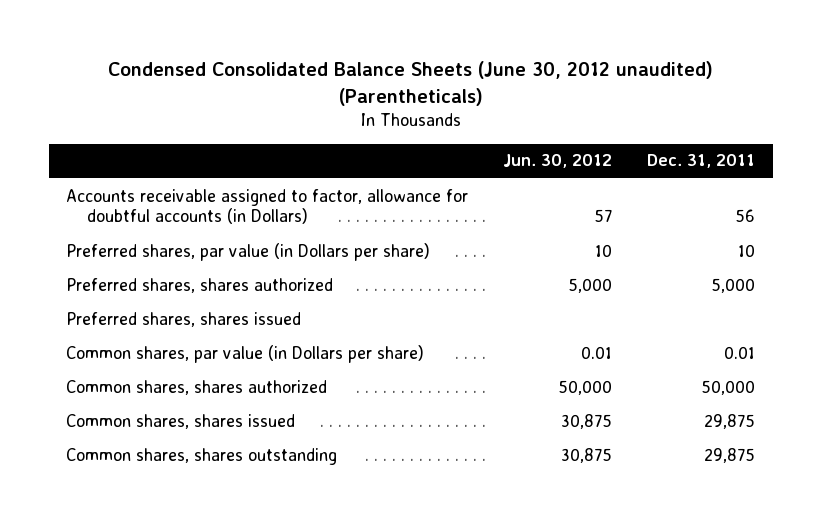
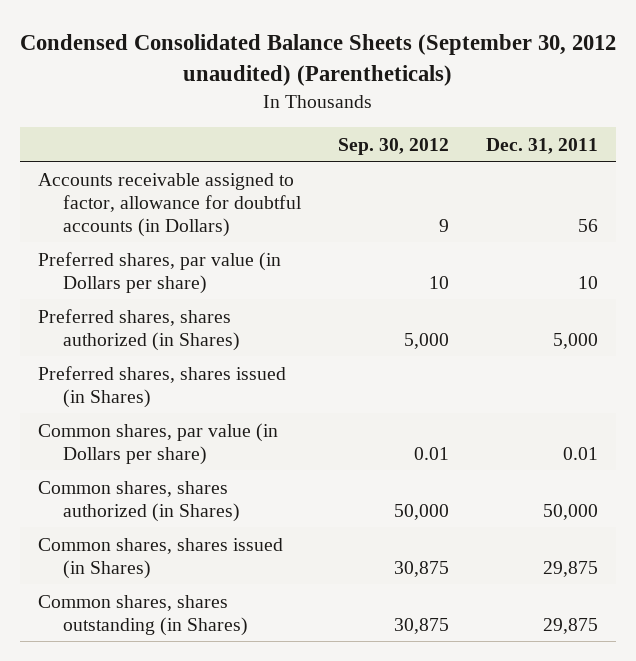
[107,60,713,106] Condensed Consolidated Balance Sheets (June 30, 2012 unaudited) (Parentheticals) -> [19,34,616,86] Condensed Consolidated Balance Sheets (September 30, 2012 unaudited) (Parentheticals)
[503,154,613,169] Jun. 30, 2012 -> none
none -> [337,137,449,155] Sep. 30, 2012
[66,277,334,293] Preferred shares, shares authorized -> [38,308,241,351] Preferred shares, shares authorized (in Shares)
[66,311,302,327] Preferred shares, shares issued -> [38,365,287,408] Preferred shares, shares issued (in Shares)
[66,379,328,395] Common shares, shares authorized -> [38,480,241,522] Common shares, shares authorized (in Shares)
[66,413,296,429] Common shares, shares issued -> [38,537,284,579] Common shares, shares issued (in Shares)
[66,447,338,465] Common shares, shares outstanding -> [38,594,249,636] Common shares, shares outstanding (in Shares)

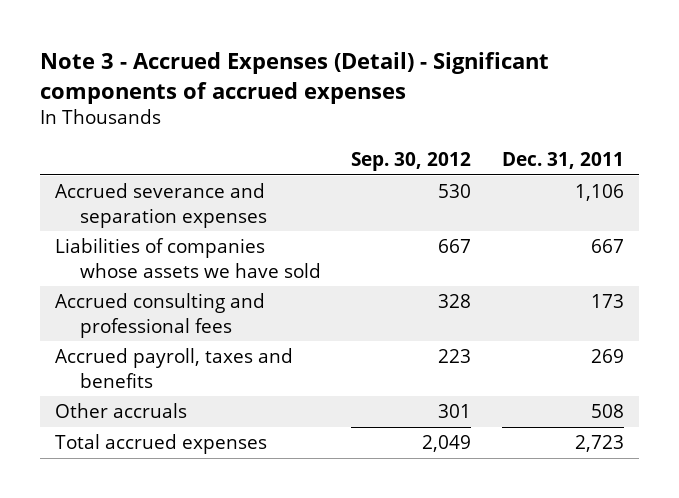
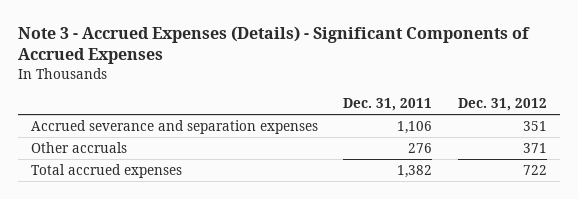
[39,52,549,104] Note 3 - Accrued Expenses (Detail) - Significant components of accrued expenses -> [17,25,530,65] Note 3 - Accrued Expenses (Details) - Significant Components of Accrued Expenses
[351,151,472,171] Sep. 30, 2012 -> none
none -> [458,98,548,112] Dec. 31, 2012
[55,238,321,278] Liabilities of companies whose assets we have sold -> none
[55,293,266,338] Accrued consulting and professional fees -> none
[55,348,294,388] Accrued payroll, taxes and benefits -> none
[591,404,625,419] 508 -> [408,142,433,153] 276
[575,435,625,453] 2,723 -> [397,164,433,178] 1,382

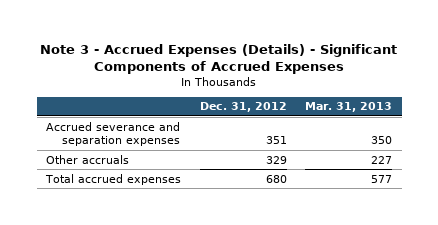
[343,98,433,112] Dec. 31, 2011 -> none
none -> [305,102,393,113] Mar. 31, 2013
[523,142,548,153] 371 -> [265,155,287,164] 329
[523,164,548,175] 722 -> [265,174,287,183] 680

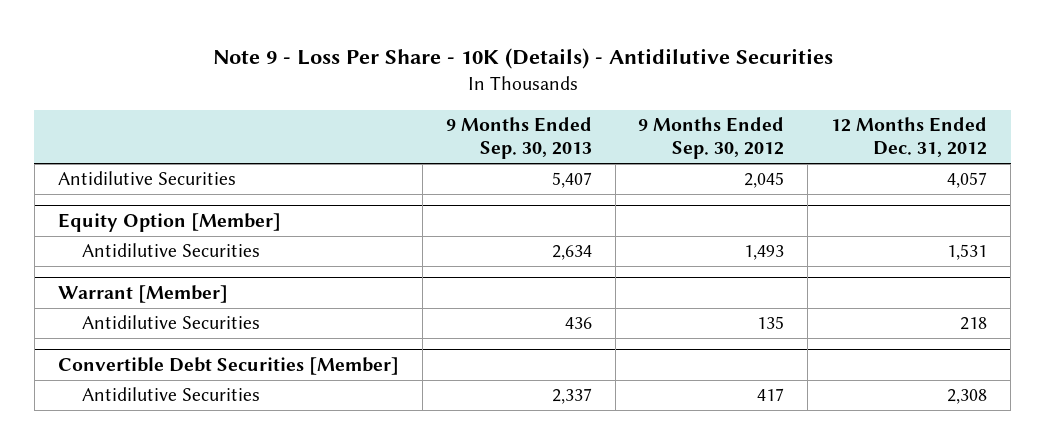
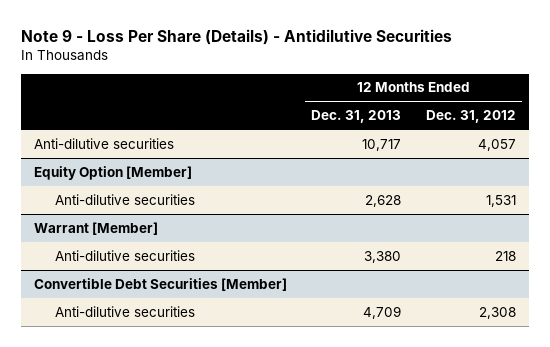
[212,48,833,70] Note 9 - Loss Per Share - 10K (Details) - Antidilutive Securities -> [21,29,453,46] Note 9 - Loss Per Share (Details) - Antidilutive Securities
[445,117,592,160] 9 Months Ended Sep. 30, 2013 -> none
[638,117,785,160] 9 Months Ended Sep. 30, 2012 -> none
none -> [311,110,402,124] Dec. 31, 2013
[57,171,236,186] Antidilutive Securities -> [33,137,174,149] Anti-dilutive securities
[81,243,260,258] Antidilutive Securities -> [54,193,195,205] Anti-dilutive securities
[81,315,260,330] Antidilutive Securities -> [54,249,195,261] Anti-dilutive securities
[81,387,260,402] Antidilutive Securities -> [54,305,195,317] Anti-dilutive securities

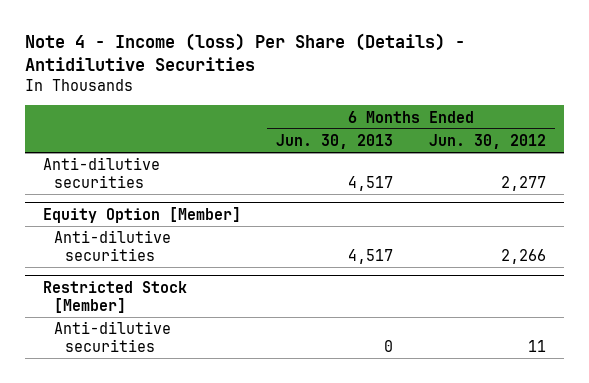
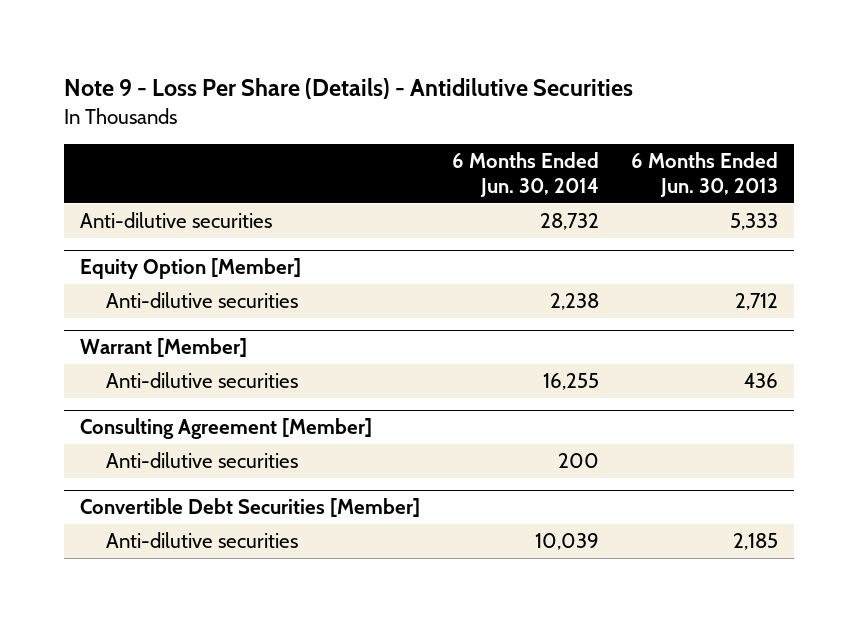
[24,32,465,71] Note 4 - Income (loss) Per Share (Details) - Antidilutive Securities -> [64,77,634,99] Note 9 - Loss Per Share (Details) - Antidilutive Securities
[428,134,546,150] Jun. 30, 2012 -> none
none -> [452,152,600,197] 6 Months Ended Jun. 30, 2014
[348,175,394,191] 4,517 -> [730,213,779,231] 5,333
[42,281,187,313] Restricted Stock [Member] -> none
[348,248,394,264] 4,517 -> [735,293,779,311] 2,712
none -> [80,338,248,358] Warrant [Member]
[384,339,394,352] 0 -> [744,373,779,389] 436
none -> [80,418,373,440] Consulting Agreement [Member]
none -> [105,452,298,469] Anti-dilutive securities
none -> [80,498,421,518] Convertible Debt Securities [Member]
none -> [105,532,298,549] Anti-dilutive securities

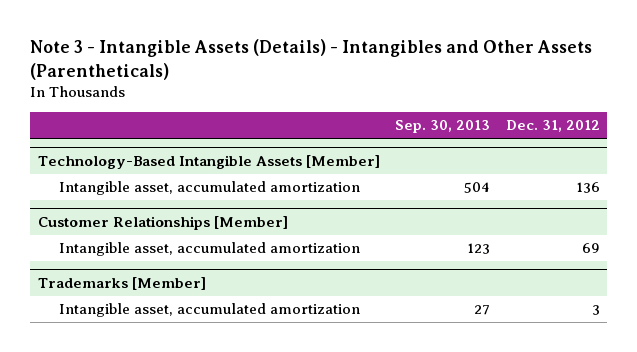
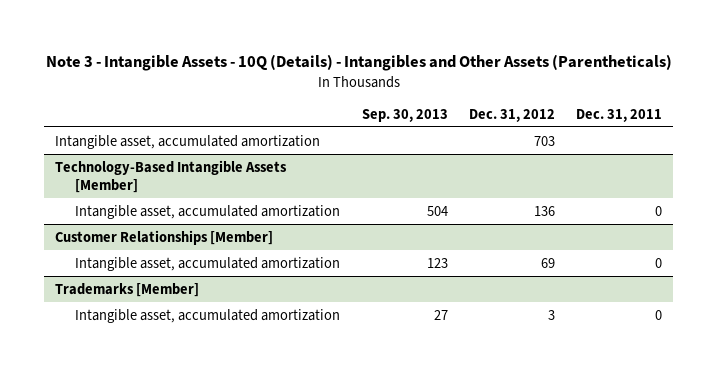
[29,39,592,80] Note 3 - Intangible Assets (Details) - Intangibles and Other Assets (Parentheticals) -> [45,53,672,71] Note 3 - Intangible Assets - 10Q (Details) - Intangibles and Other Assets (Parentheticals)
none -> [576,108,663,122] Dec. 31, 2011
none -> [54,134,320,149] Intangible asset, accumulated amortization

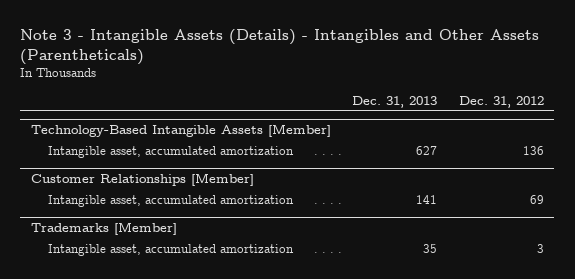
[45,53,672,71] Note 3 - Intangible Assets - 10Q (Details) - Intangibles and Other Assets (Parentheticals) -> [20,29,540,66] Note 3 - Intangible Assets (Details) - Intangibles and Other Assets (Parentheticals)
[361,108,448,122] Sep. 30, 2013 -> none
[576,108,663,122] Dec. 31, 2011 -> none
none -> [352,95,438,108] Dec. 31, 2013
[54,134,320,149] Intangible asset, accumulated amortization -> none

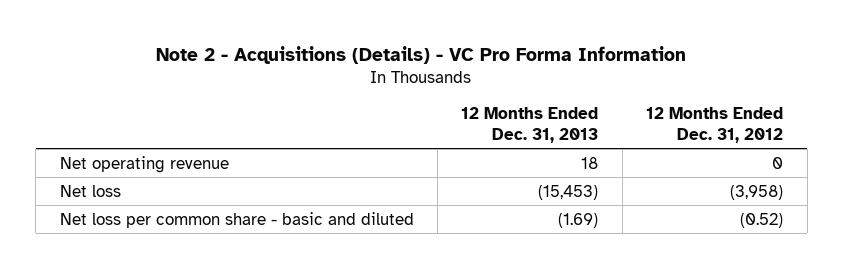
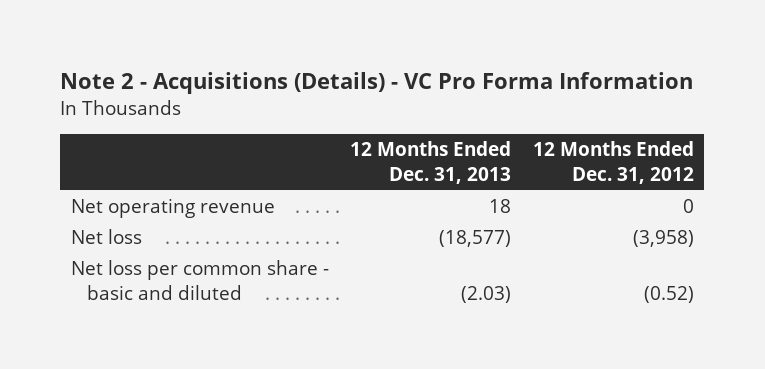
[538,184,599,200] (15,453) -> [439,230,512,248] (18,577)
[558,212,599,228] (1.69) -> [461,285,512,303] (2.03)

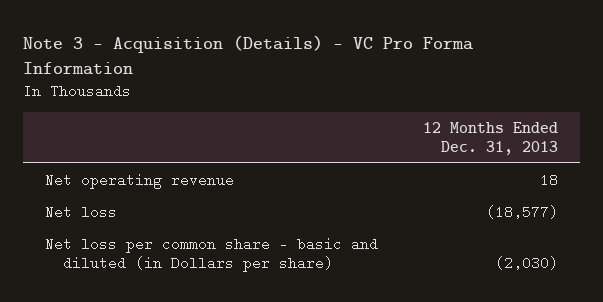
[60,72,694,95] Note 2 - Acquisitions (Details) - VC Pro Forma Information -> [23,34,474,75] Note 3 - Acquisition (Details) - VC Pro Forma Information
[532,141,694,184] 12 Months Ended Dec. 31, 2012 -> none
[70,260,329,300] Net loss per common share - basic and diluted -> [45,236,379,272] Net loss per common share - basic and diluted (in Dollars per share)
[461,285,512,303] (2.03) -> [494,255,558,270] (2,030)

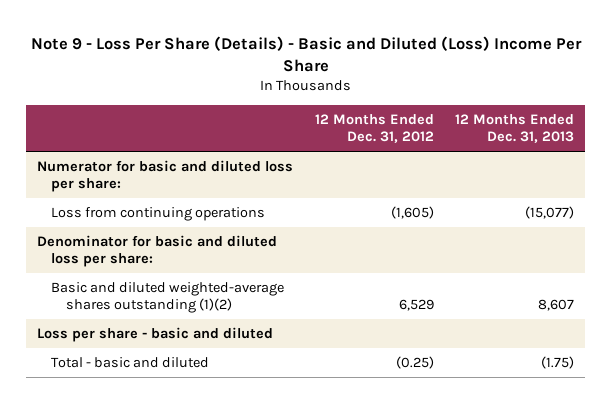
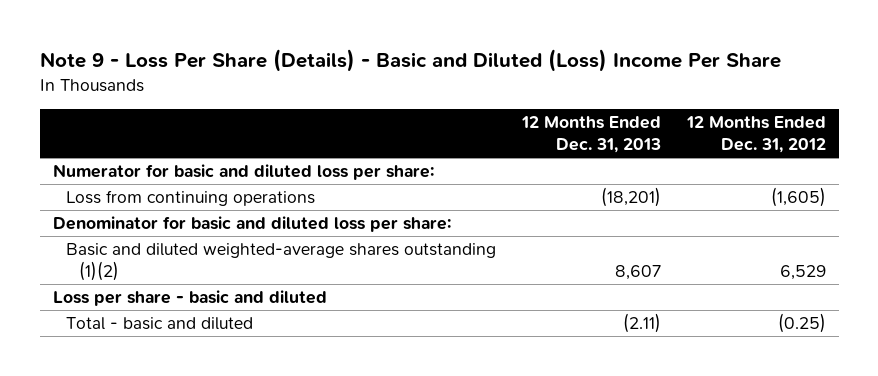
[525,205,575,219] (15,077) -> [600,187,661,208] (18,201)
[541,355,575,369] (1.75) -> [622,313,661,334] (2.11)

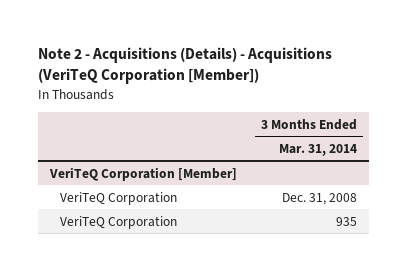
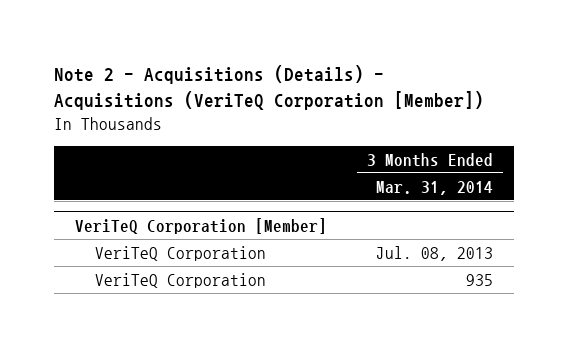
[281,192,357,205] Dec. 31, 2008 -> [376,245,494,261] Jul. 08, 2013

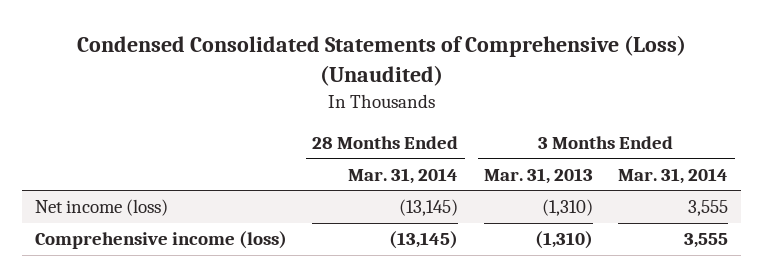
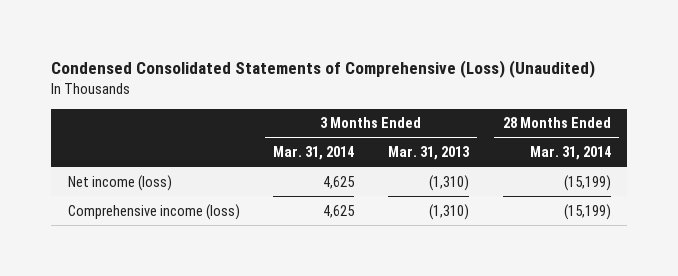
[399,199,459,217] (13,145) -> [563,174,611,191] (15,199)
[688,200,729,217] 3,555 -> [323,175,356,189] 4,625
[389,231,459,250] (13,145) -> [563,203,611,220] (15,199)
[684,233,729,249] 3,555 -> [323,204,356,218] 4,625

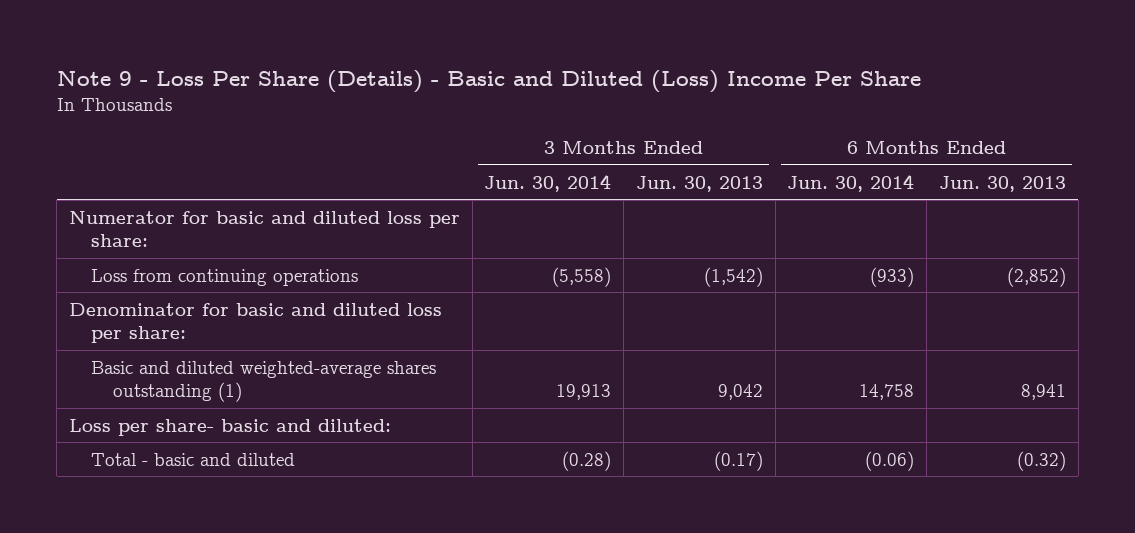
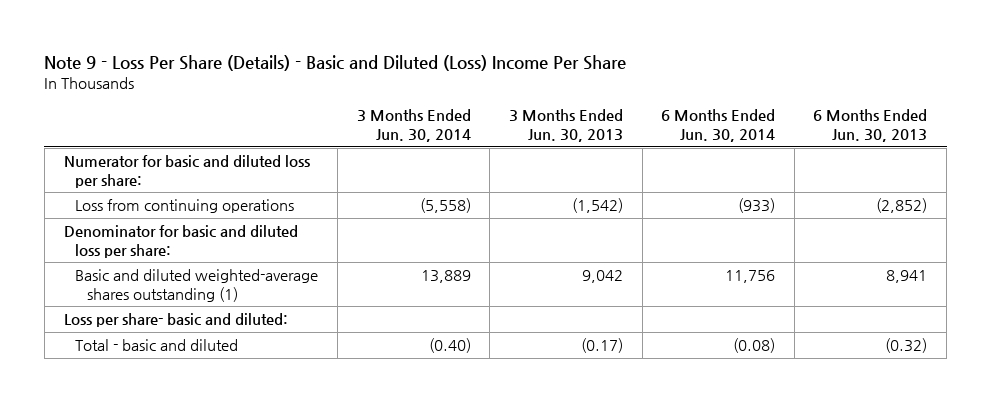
[556,384,612,401] 19,913 -> [420,270,471,284] 13,889
[859,384,915,401] 14,758 -> [725,270,776,284] 11,756
[562,450,612,471] (0.28) -> [428,338,471,354] (0.40)
[865,450,915,471] (0.06) -> [733,338,776,354] (0.08)

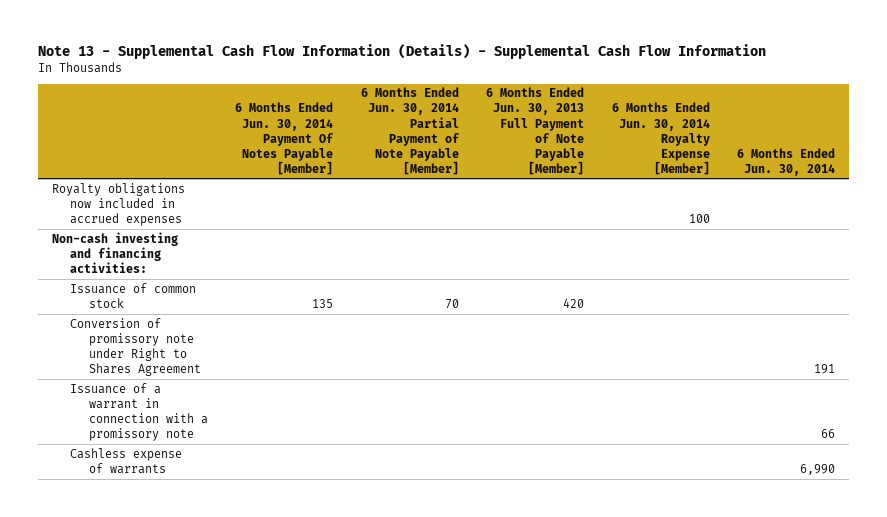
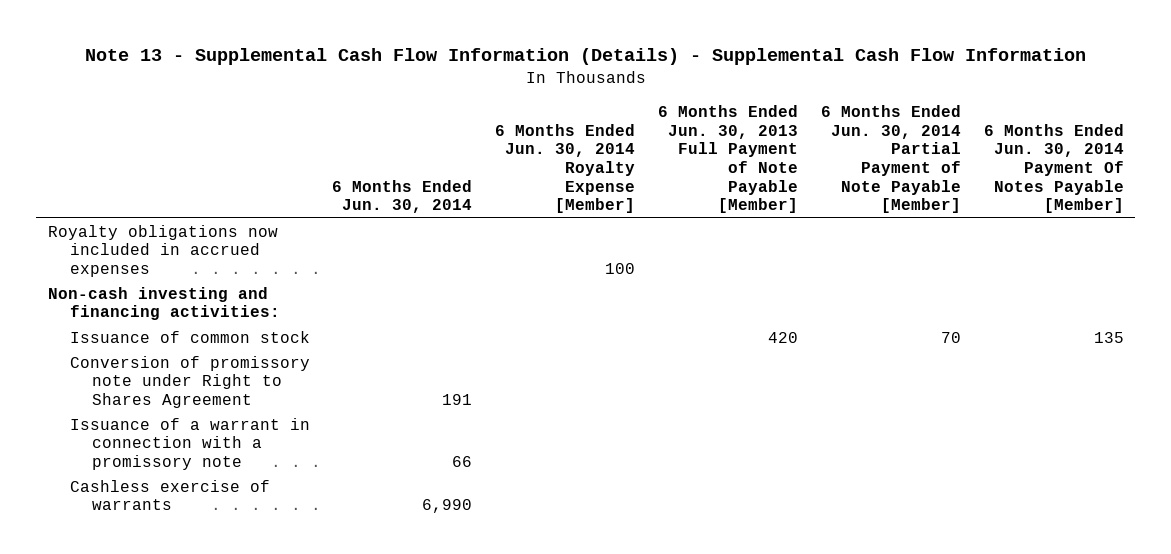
[70,447,183,474] Cashless expense of warrants -> [69,479,270,511] Cashless exercise of warrants

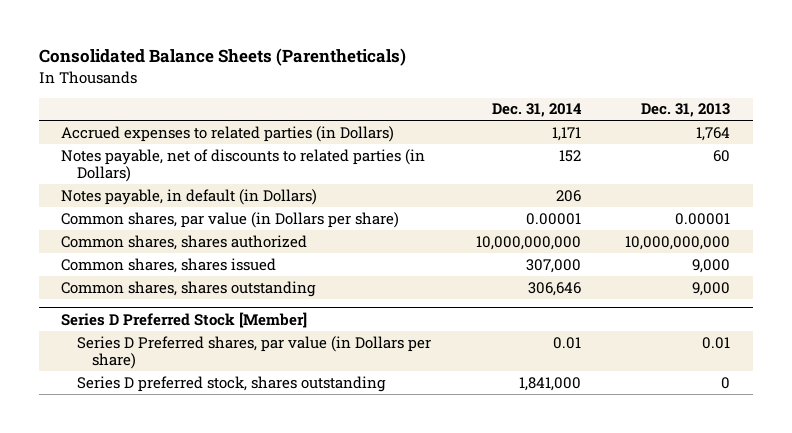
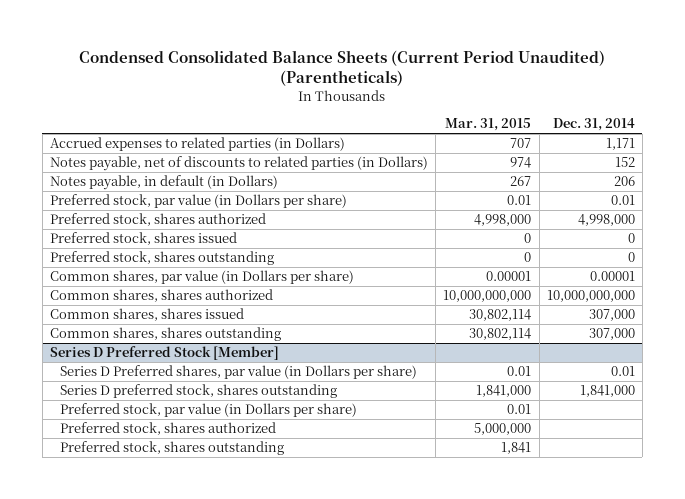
[39,48,407,67] Consolidated Balance Sheets (Parentheticals) -> [79,49,606,87] Condensed Consolidated Balance Sheets (Current Period Unaudited) (Parentheticals)
[641,103,731,118] Dec. 31, 2013 -> none
none -> [445,118,532,132] Mar. 31, 2015
none -> [50,194,348,209] Preferred stock, par value (in Dollars per share)
none -> [50,213,267,227] Preferred stock, shares authorized
none -> [50,232,238,246] Preferred stock, shares issued
none -> [50,251,275,266] Preferred stock, shares outstanding
[527,281,581,296] 306,646 -> [588,328,635,341] 307,000
none -> [60,403,358,418] Preferred stock, par value (in Dollars per share)
none -> [60,422,277,436] Preferred stock, shares authorized
none -> [60,441,285,456] Preferred stock, shares outstanding

